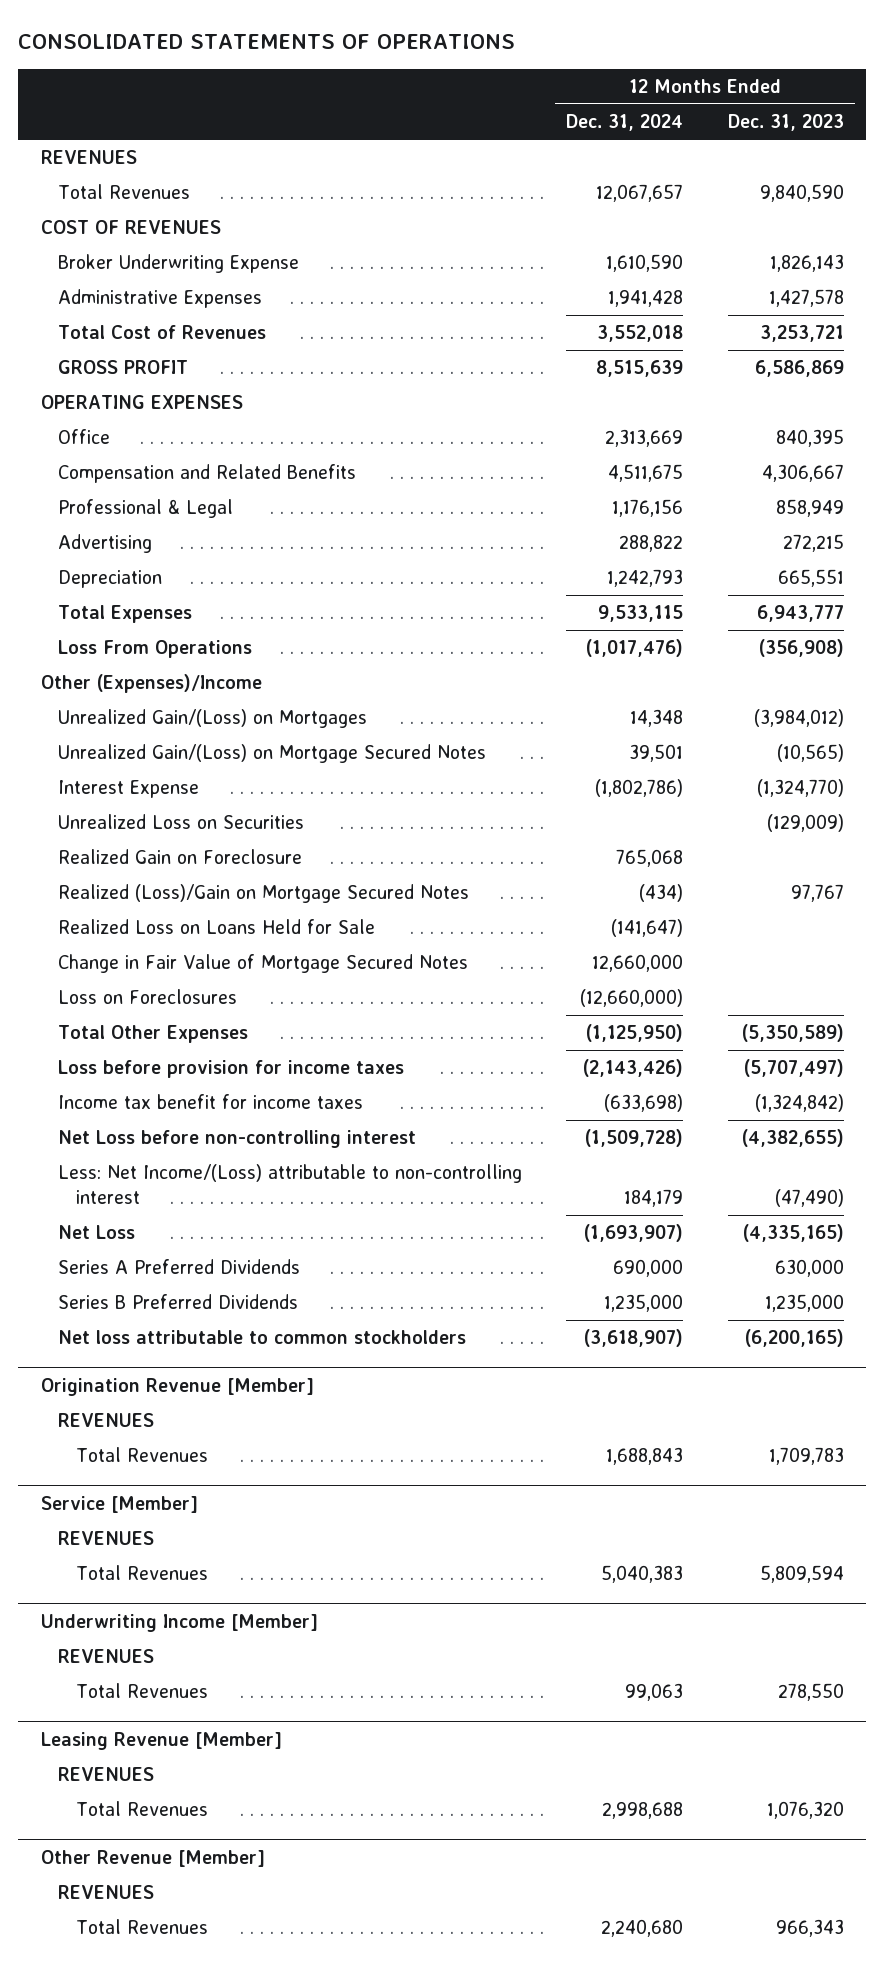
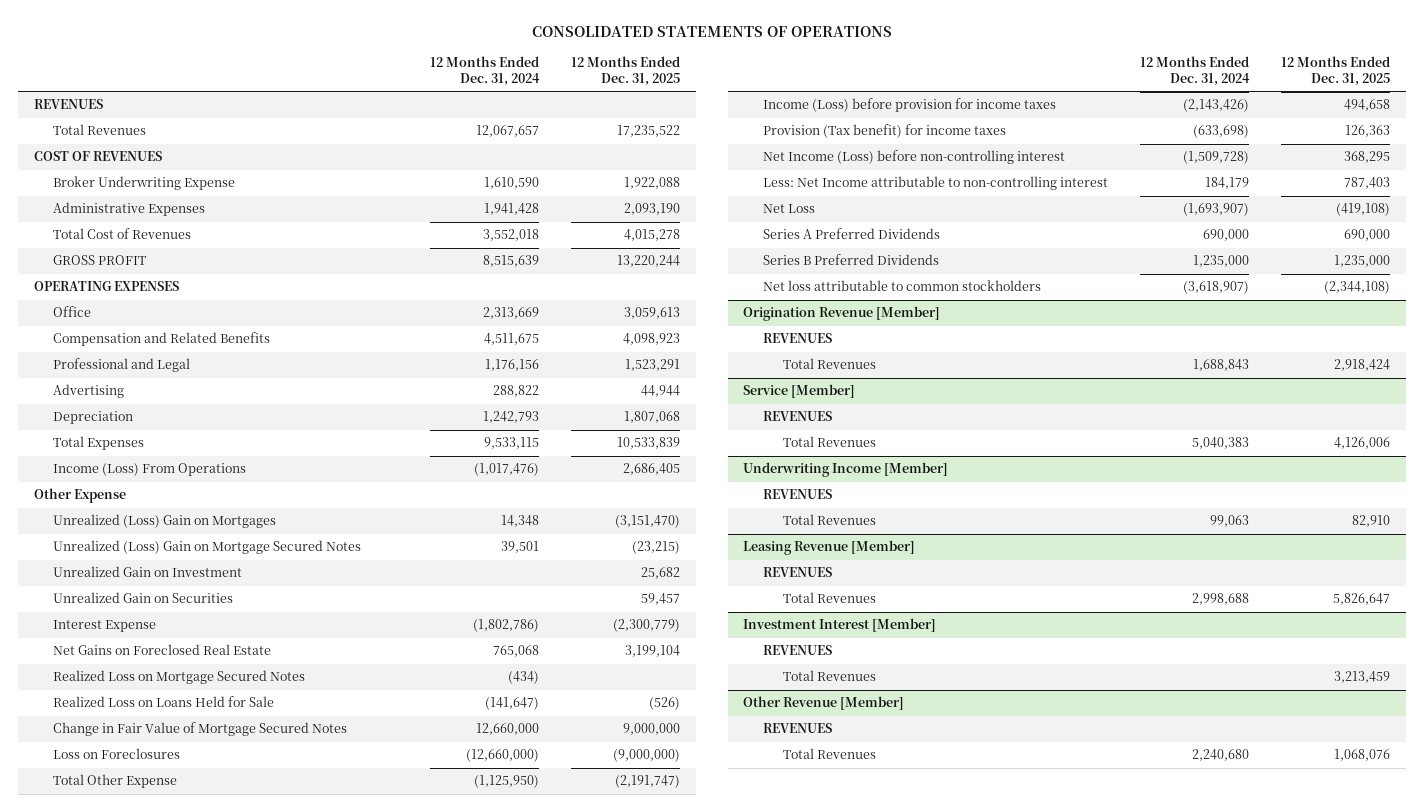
[727,114,844,132] Dec. 31, 2023 -> none
none -> [571,55,681,86] 12 Months Ended Dec. 31, 2025
[58,499,234,519] Professional & Legal -> [53,358,191,373] Professional and Legal
[58,640,253,659] Loss From Operations -> [53,463,247,477] Income (Loss) From Operations
[40,674,262,694] Other (Expenses)/Income -> [33,488,126,504] Other Expense
[58,709,368,729] Unrealized Gain/(Loss) on Mortgages -> [53,514,277,529] Unrealized (Loss) Gain on Mortgages
[58,744,487,764] Unrealized Gain/(Loss) on Mortgage Secured Notes -> [53,540,362,555] Unrealized (Loss) Gain on Mortgage Secured Notes
none -> [53,566,243,578] Unrealized Gain on Investment
none -> [53,592,234,604] Unrealized Gain on Securities
[58,814,305,830] Unrealized Loss on Securities -> none
[58,849,303,865] Realized Gain on Foreclosure -> [53,644,272,656] Net Gains on Foreclosed Real Estate
[58,884,470,904] Realized (Loss)/Gain on Mortgage Secured Notes -> [53,670,306,685] Realized Loss on Mortgage Secured Notes
[58,1025,249,1044] Total Other Expenses -> [53,774,178,789] Total Other Expense
[58,1060,405,1079] Loss before provision for income taxes -> [763,98,1057,113] Income (Loss) before provision for income taxes
[58,1094,364,1110] Income tax benefit for income taxes -> [763,124,1007,139] Provision (Tax benefit) for income taxes
[58,1130,417,1149] Net Loss before non-controlling interest -> [763,150,1066,165] Net Income (Loss) before non-controlling interest
[58,1164,523,1205] Less: Net Income/(Loss) attributable to non-controlling interest -> [763,176,1109,191] Less: Net Income attributable to non-controlling interest
none -> [743,618,937,633] Investment Interest [Member]
none -> [763,645,833,656] REVENUES
none -> [783,670,877,682] Total Revenues

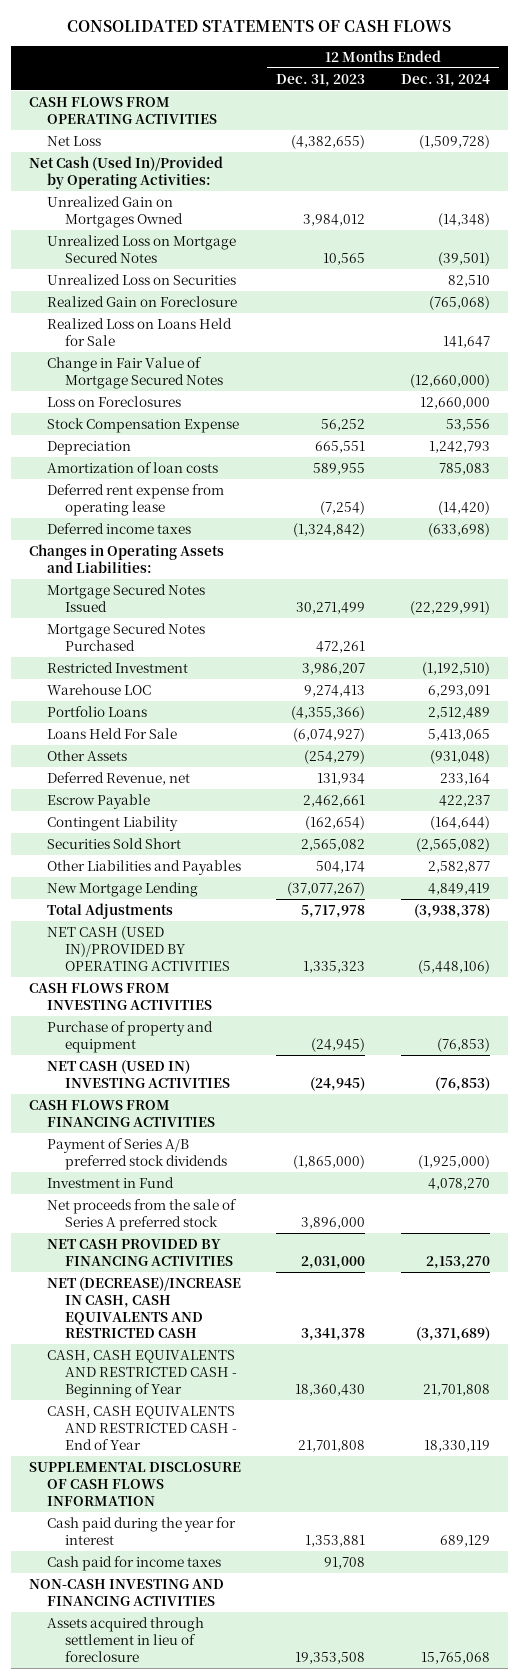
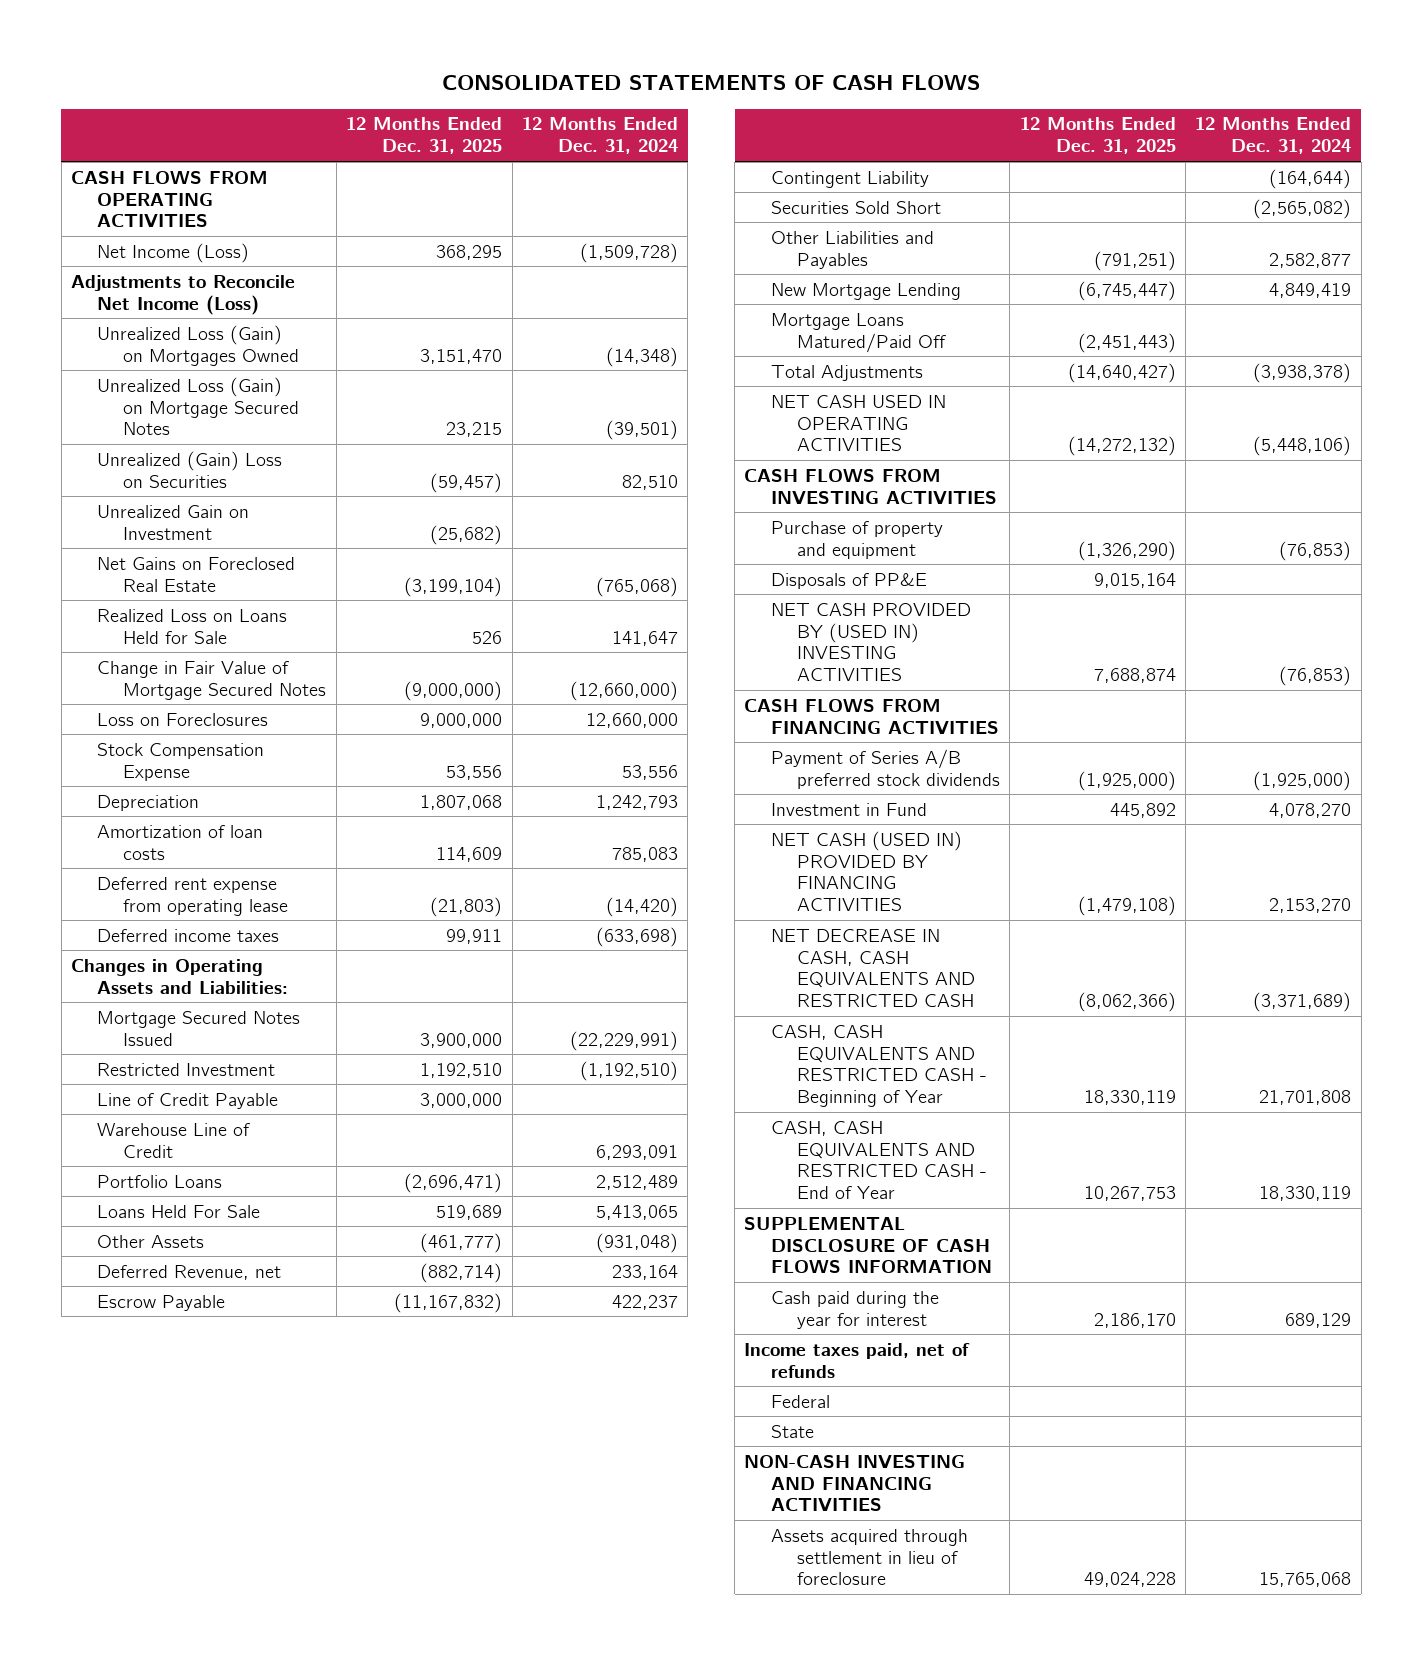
[276,73,366,87] Dec. 31, 2023 -> none
none -> [346,117,503,155] 12 Months Ended Dec. 31, 2025
[46,135,101,146] Net Loss -> [97,242,250,263] Net Income (Loss)
[28,155,223,189] Net Cash (Used In)/Provided by Operating Activities: -> [70,274,295,315] Adjustments to Reconcile Net Income (Loss)
[46,195,184,228] Unrealized Gain on Mortgages Owned -> [97,324,300,366] Unrealized Loss (Gain) on Mortgages Owned
[46,234,236,263] Unrealized Loss on Mortgage Secured Notes -> [97,376,300,436] Unrealized Loss (Gain) on Mortgage Secured Notes
[46,273,236,285] Unrealized Loss on Securities -> [97,450,283,488] Unrealized (Gain) Loss on Securities
none -> [97,504,250,540] Unrealized Gain on Investment
[46,295,237,307] Realized Gain on Foreclosure -> [97,556,296,592] Net Gains on Foreclosed Real Estate
[46,622,205,651] Mortgage Secured Notes Purchased -> none
none -> [97,1092,279,1109] Line of Credit Payable
[46,683,151,695] Warehouse LOC -> [97,1122,251,1158] Warehouse Line of Credit
none -> [770,312,946,353] Mortgage Loans Matured/Paid Off
[46,925,231,971] NET CASH (USED IN)/PROVIDED BY OPERATING ACTIVITIES -> [770,394,946,452] NET CASH USED IN OPERATING ACTIVITIES
none -> [770,572,927,589] Disposals of PP&E
[46,1059,231,1088] NET CASH (USED IN) INVESTING ACTIVITIES -> [770,602,971,682] NET CASH PROVIDED BY (USED IN) INVESTING ACTIVITIES
[46,1198,237,1231] Net proceeds from the sale of Series A preferred stock -> none
[46,1238,234,1266] NET CASH PROVIDED BY FINANCING ACTIVITIES -> [770,830,962,912] NET CASH (USED IN) PROVIDED BY FINANCING ACTIVITIES
[46,1276,241,1339] NET (DECREASE)/INCREASE IN CASH, CASH EQUIVALENTS AND RESTRICTED CASH -> [770,928,975,1008] NET DECREASE IN CASH, CASH EQUIVALENTS AND RESTRICTED CASH
[46,1555,221,1571] Cash paid for income taxes -> none
none -> [744,1342,971,1378] Income taxes paid, net of refunds
none -> [770,1394,830,1408] Federal
none -> [770,1424,814,1438] State

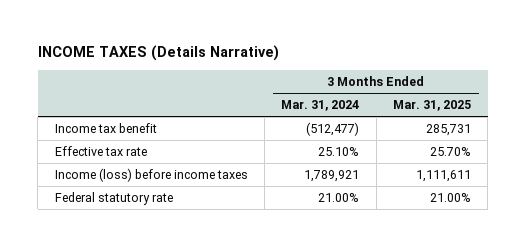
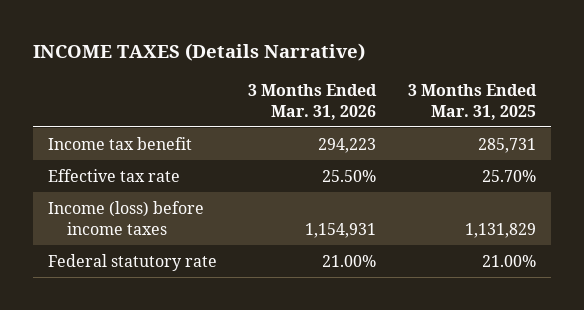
[281,100,360,112] Mar. 31, 2024 -> none
none -> [248,83,378,120] 3 Months Ended Mar. 31, 2026
[416,170,472,183] 1,111,611 -> [464,222,536,238] 1,131,829

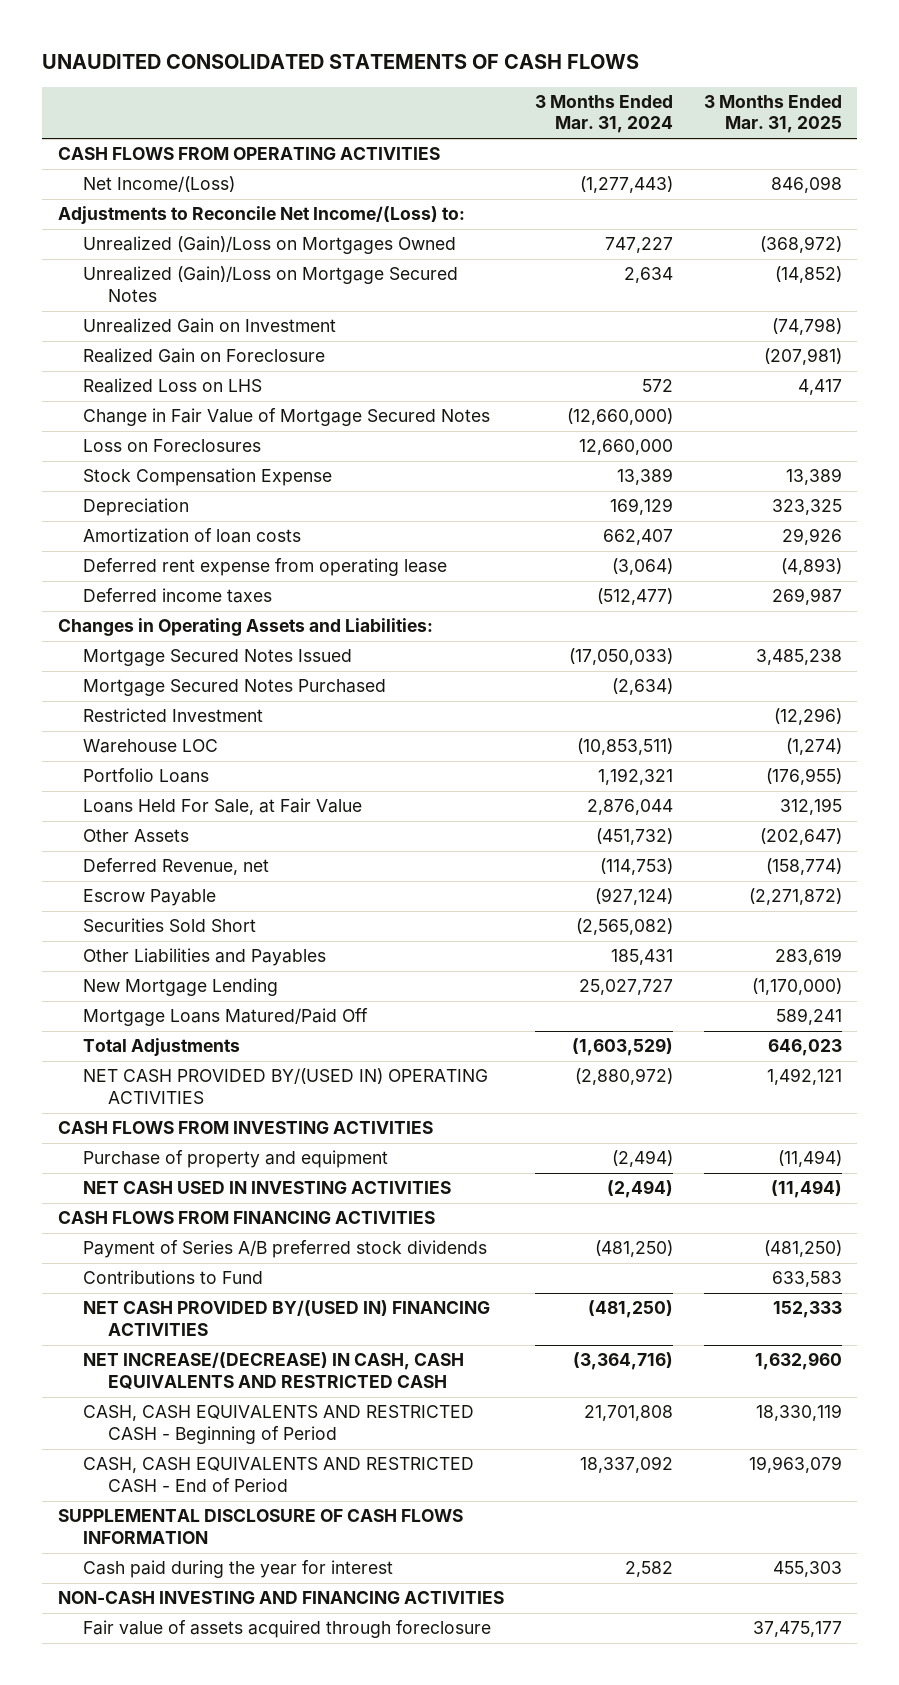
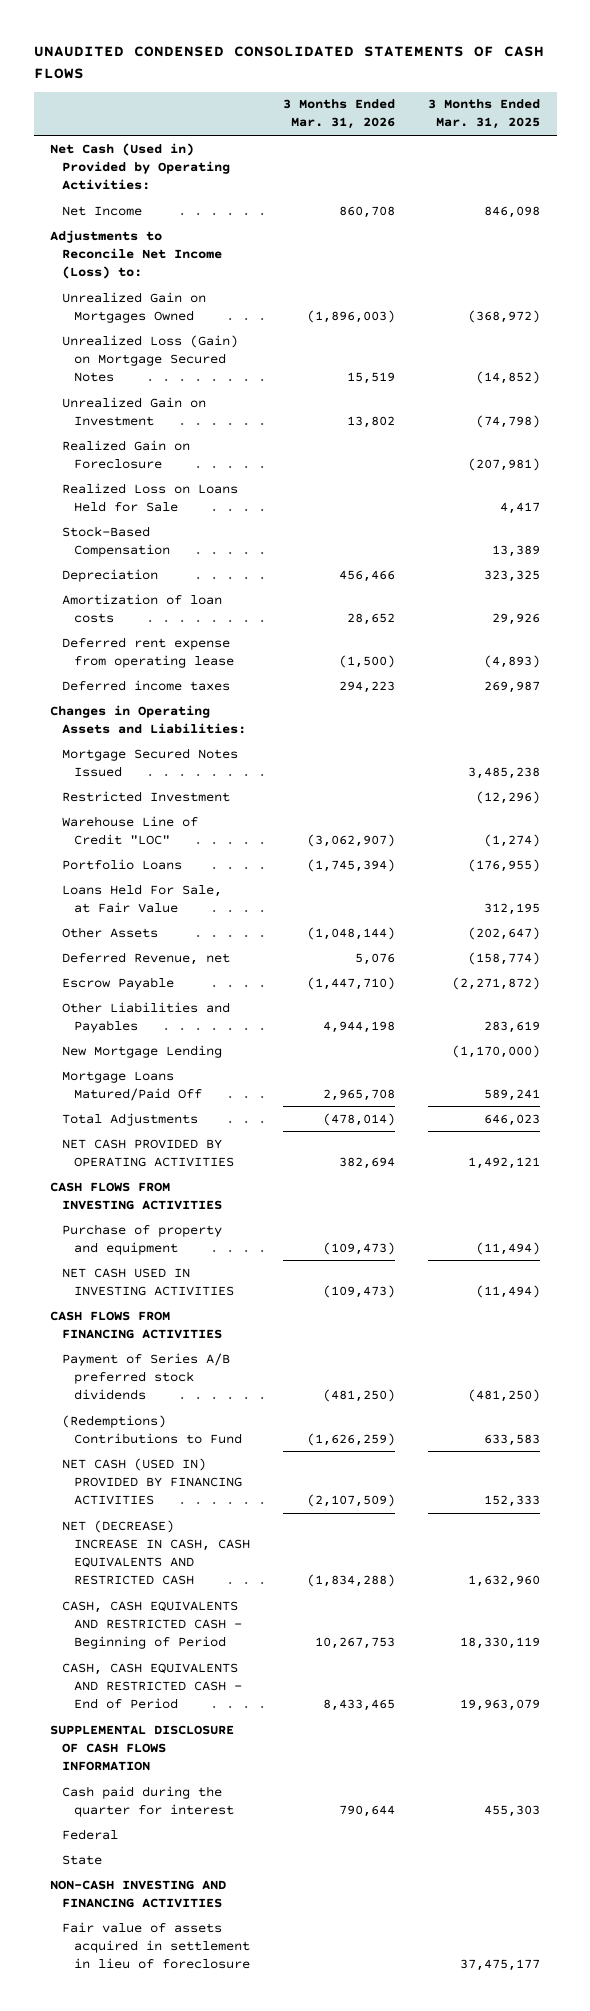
[42,54,640,70] UNAUDITED CONSOLIDATED STATEMENTS OF CASH FLOWS -> [33,45,544,79] UNAUDITED CONDENSED CONSOLIDATED STATEMENTS OF CASH FLOWS
[534,95,673,134] 3 Months Ended Mar. 31, 2024 -> none
none -> [282,99,395,130] 3 Months Ended Mar. 31, 2026
[57,147,440,161] CASH FLOWS FROM OPERATING ACTIVITIES -> [50,142,231,190] Net Cash (Used in) Provided by Operating Activities:
[82,176,235,193] Net Income/(Loss) -> [62,205,143,216] Net Income
[57,206,465,225] Adjustments to Reconcile Net Income/(Loss) to: -> [50,229,223,279] Adjustments to Reconcile Net Income (Loss) to:
[82,236,456,255] Unrealized (Gain)/Loss on Mortgages Owned -> [62,291,207,323] Unrealized Gain on Mortgages Owned
[82,266,458,302] Unrealized (Gain)/Loss on Mortgage Secured Notes -> [62,334,239,382] Unrealized Loss (Gain) on Mortgage Secured Notes
[82,408,490,427] Change in Fair Value of Mortgage Secured Notes -> none
[82,439,261,453] Loss on Foreclosures -> none
[82,378,262,394] Realized Loss on LHS -> [62,482,239,512] Realized Loss on Loans Held for Sale
[82,468,332,487] Stock Compensation Expense -> [62,525,170,557] Stock-Based Compensation
[82,679,386,697] Mortgage Secured Notes Purchased -> none
[82,739,218,754] Warehouse LOC -> [62,815,199,845] Warehouse Line of Credit "LOC"
[82,918,256,933] Securities Sold Short -> none
[82,1068,488,1104] NET CASH PROVIDED BY/(USED IN) OPERATING ACTIVITIES -> [62,1138,234,1167] NET CASH PROVIDED BY OPERATING ACTIVITIES
[82,1270,263,1285] Contributions to Fund -> [62,1414,242,1444] (Redemptions) Contributions to Fund
[82,1300,490,1336] NET CASH PROVIDED BY/(USED IN) FINANCING ACTIVITIES -> [62,1457,242,1505] NET CASH (USED IN) PROVIDED BY FINANCING ACTIVITIES
[82,1352,464,1389] NET INCREASE/(DECREASE) IN CASH, CASH EQUIVALENTS AND RESTRICTED CASH -> [62,1519,250,1586] NET (DECREASE) INCREASE IN CASH, CASH EQUIVALENTS AND RESTRICTED CASH
[82,1560,393,1579] Cash paid during the year for interest -> [62,1785,234,1817] Cash paid during the quarter for interest
none -> [62,1828,119,1840] Federal
none -> [62,1854,103,1865] State
[82,1620,491,1639] Fair value of assets acquired through foreclosure -> [62,1921,250,1969] Fair value of assets acquired in settlement in lieu of foreclosure

